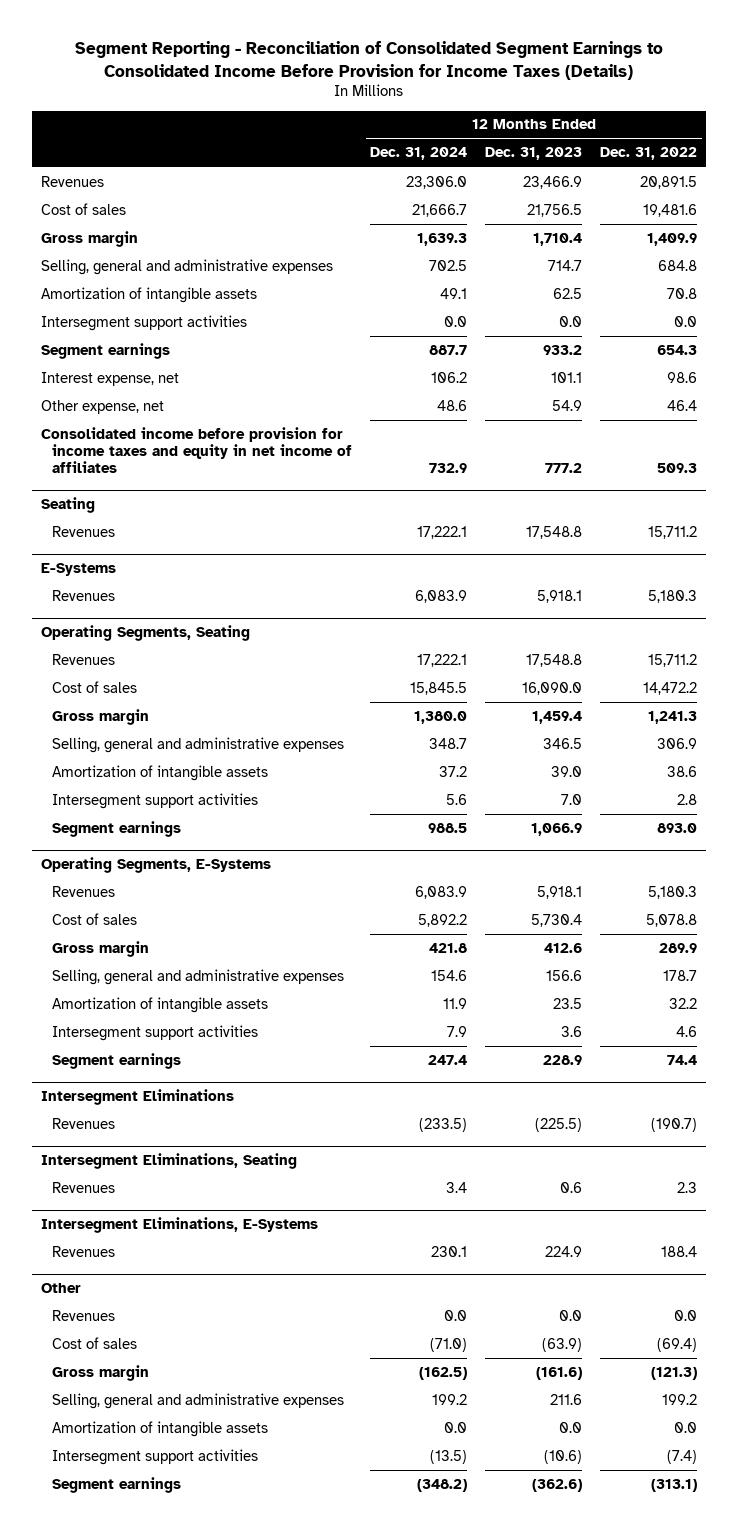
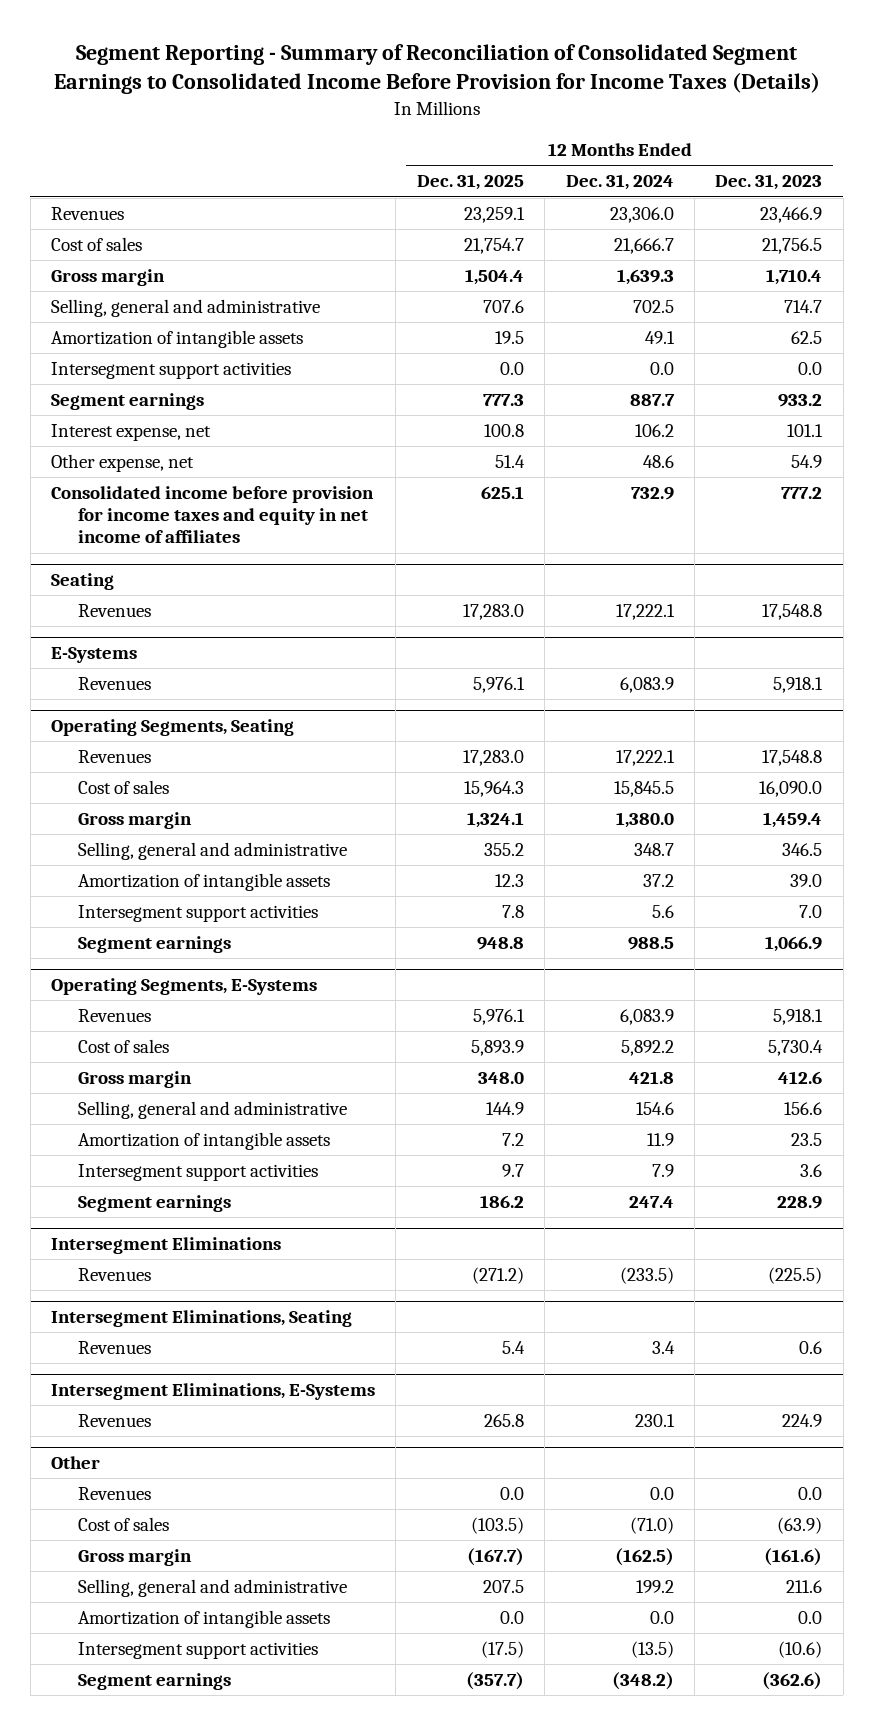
[74,41,663,80] Segment Reporting - Reconciliation of Consolidated Segment Earnings to Consolidated Income Before Provision for Income Taxes (Details) -> [53,43,820,95] Segment Reporting - Summary of Reconciliation of Consolidated Segment Earnings to Consolidated Income Before Provision for Income Taxes (Details)
[600,147,698,161] Dec. 31, 2022 -> none
none -> [416,174,524,191] Dec. 31, 2025
[40,258,333,275] Selling, general and administrative expenses -> [50,299,320,318] Selling, general and administrative
[52,736,345,753] Selling, general and administrative expenses -> [77,842,347,861] Selling, general and administrative
[52,968,345,985] Selling, general and administrative expenses -> [77,1101,347,1120] Selling, general and administrative
[52,1392,345,1409] Selling, general and administrative expenses -> [77,1579,347,1598] Selling, general and administrative

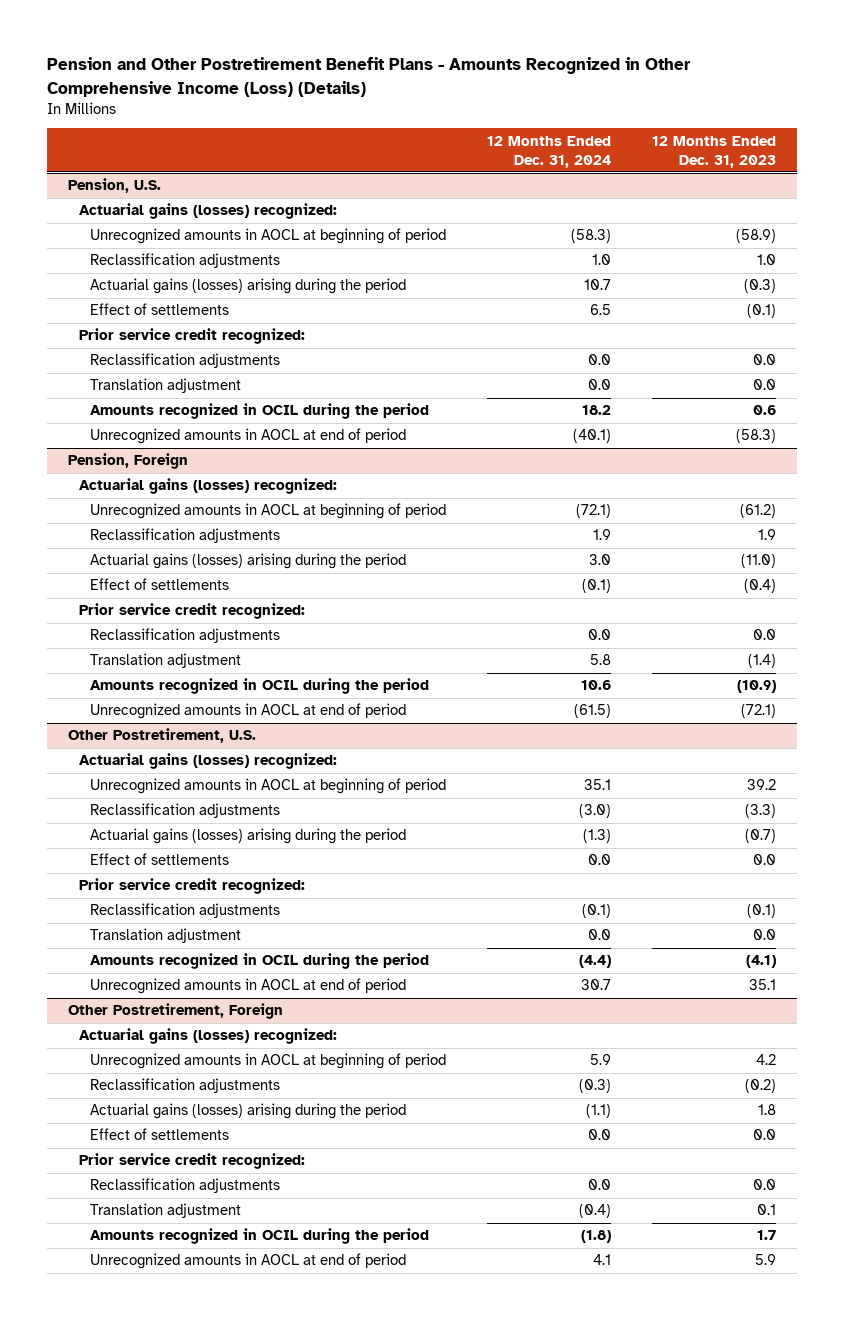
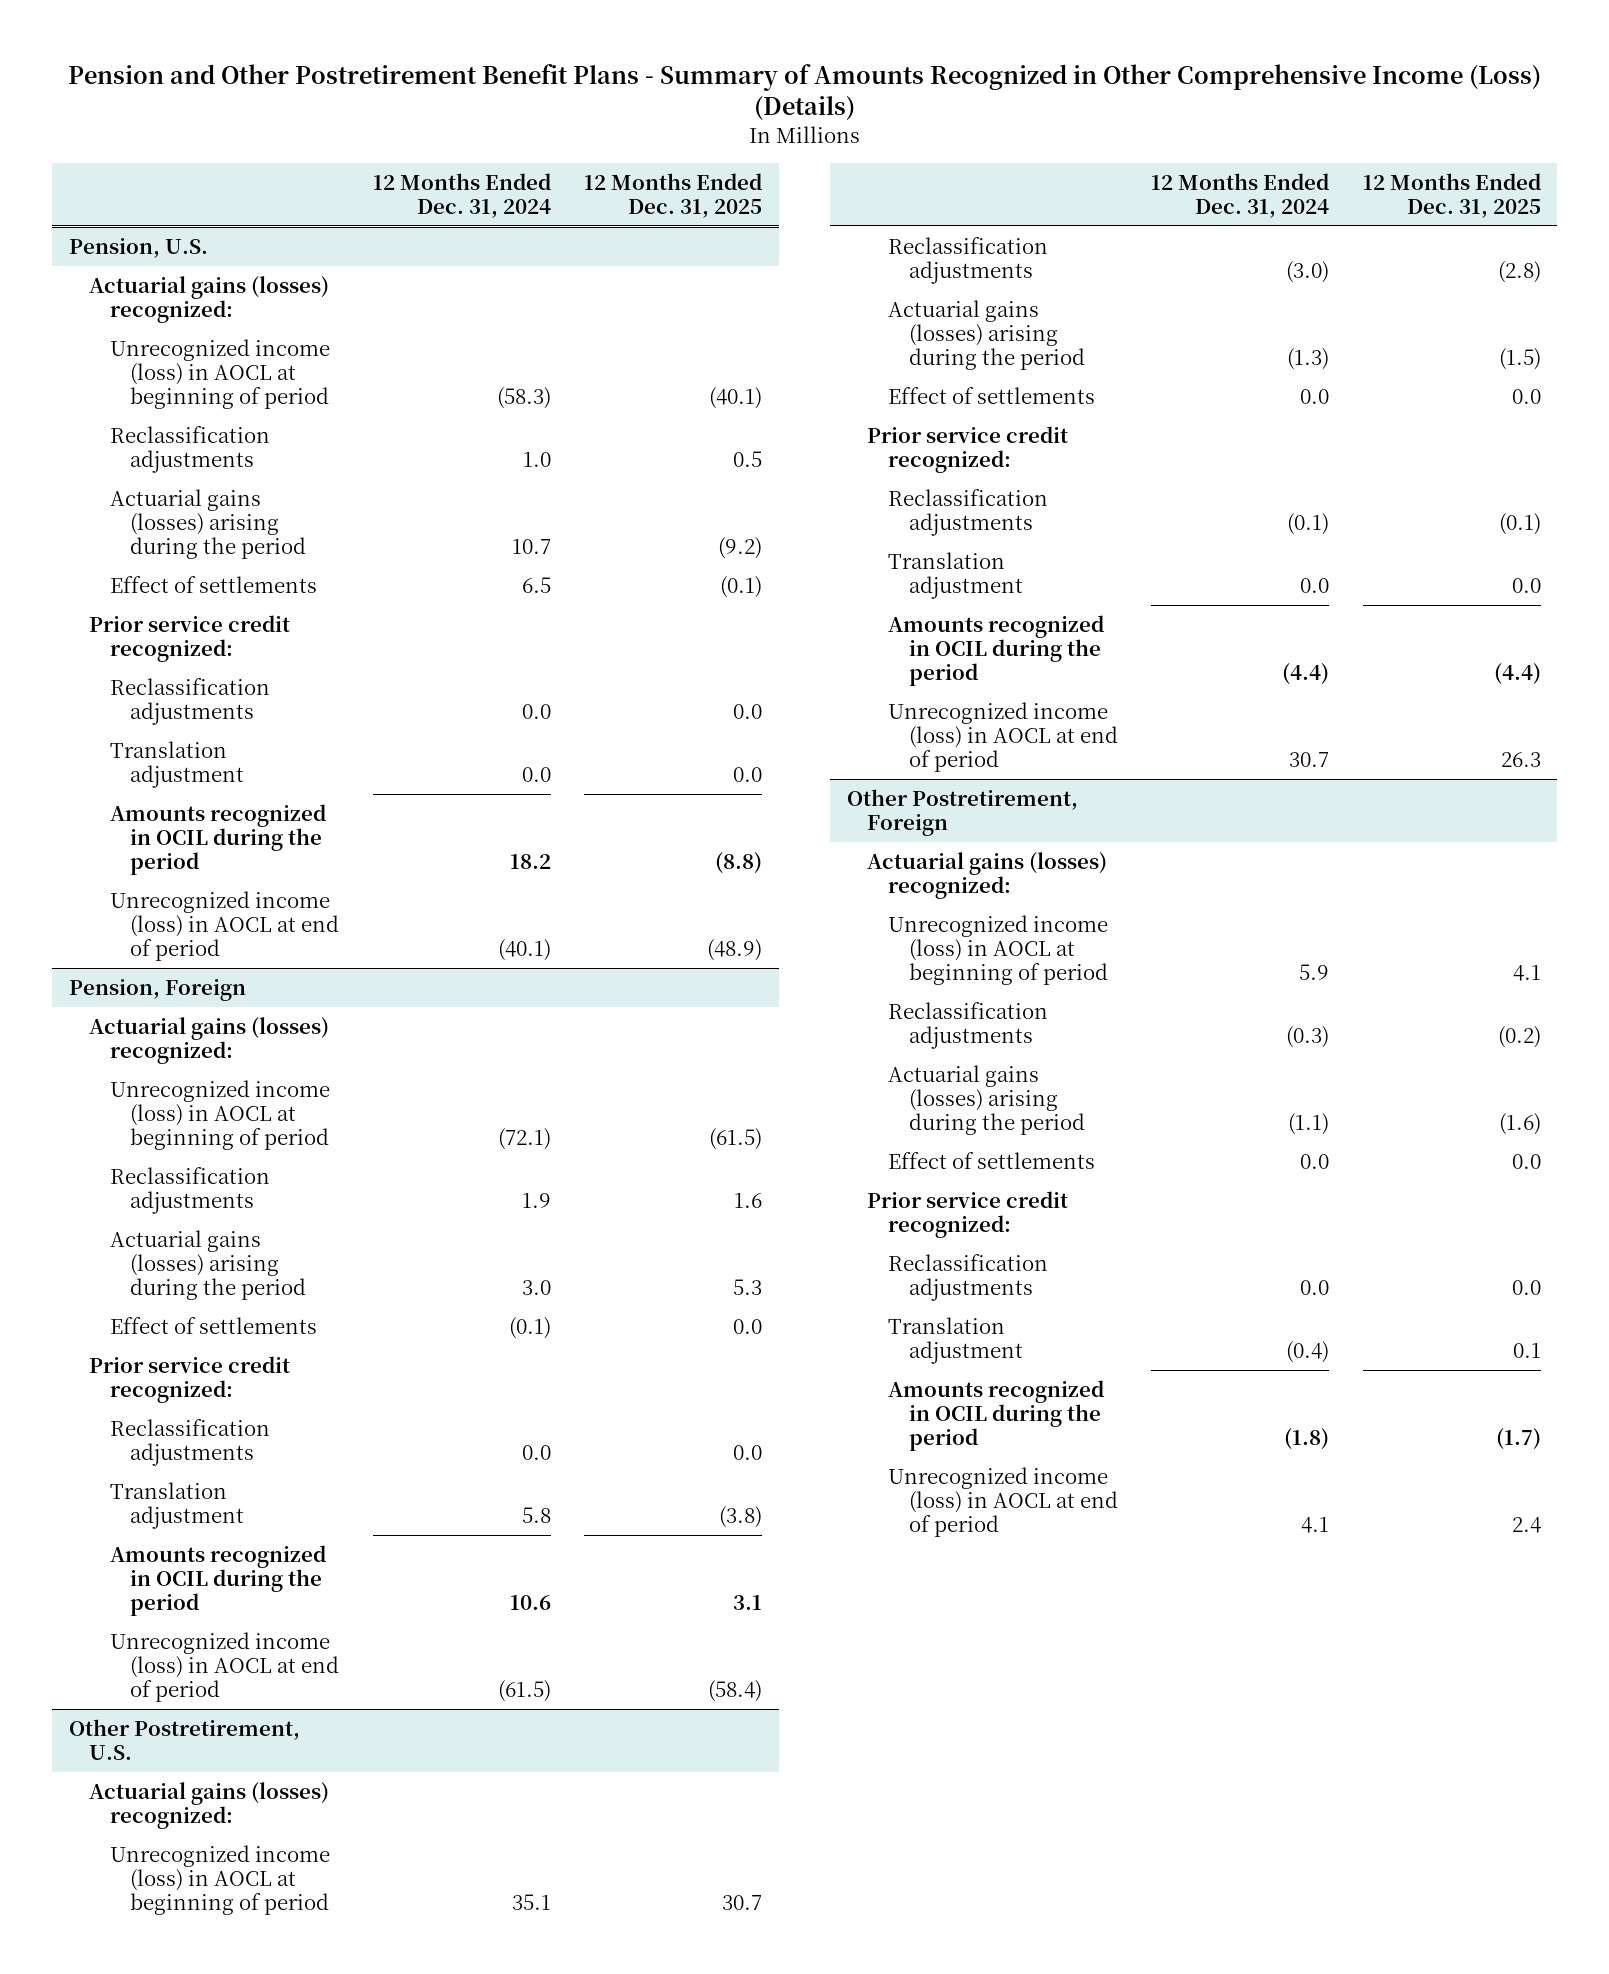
[47,57,692,97] Pension and Other Postretirement Benefit Plans - Amounts Recognized in Other Comprehensive Income (Loss) (Details) -> [67,63,1541,121] Pension and Other Postretirement Benefit Plans - Summary of Amounts Recognized in Other Comprehensive Income (Loss) (Details)
[652,135,777,168] 12 Months Ended Dec. 31, 2023 -> none
none -> [584,172,763,218] 12 Months Ended Dec. 31, 2025
[89,228,446,245] Unrecognized amounts in AOCL at beginning of period -> [109,339,330,409] Unrecognized income (loss) in AOCL at beginning of period
[89,428,406,445] Unrecognized amounts in AOCL at end of period -> [109,891,340,961] Unrecognized income (loss) in AOCL at end of period
[89,503,446,520] Unrecognized amounts in AOCL at beginning of period -> [109,1080,330,1150] Unrecognized income (loss) in AOCL at beginning of period
[89,703,406,720] Unrecognized amounts in AOCL at end of period -> [109,1632,340,1702] Unrecognized income (loss) in AOCL at end of period
[89,778,446,795] Unrecognized amounts in AOCL at beginning of period -> [109,1845,330,1915] Unrecognized income (loss) in AOCL at beginning of period
[89,978,406,995] Unrecognized amounts in AOCL at end of period -> [888,702,1118,772] Unrecognized income (loss) in AOCL at end of period
[89,1053,446,1070] Unrecognized amounts in AOCL at beginning of period -> [888,915,1109,985] Unrecognized income (loss) in AOCL at beginning of period
[89,1253,406,1270] Unrecognized amounts in AOCL at end of period -> [888,1467,1118,1537] Unrecognized income (loss) in AOCL at end of period

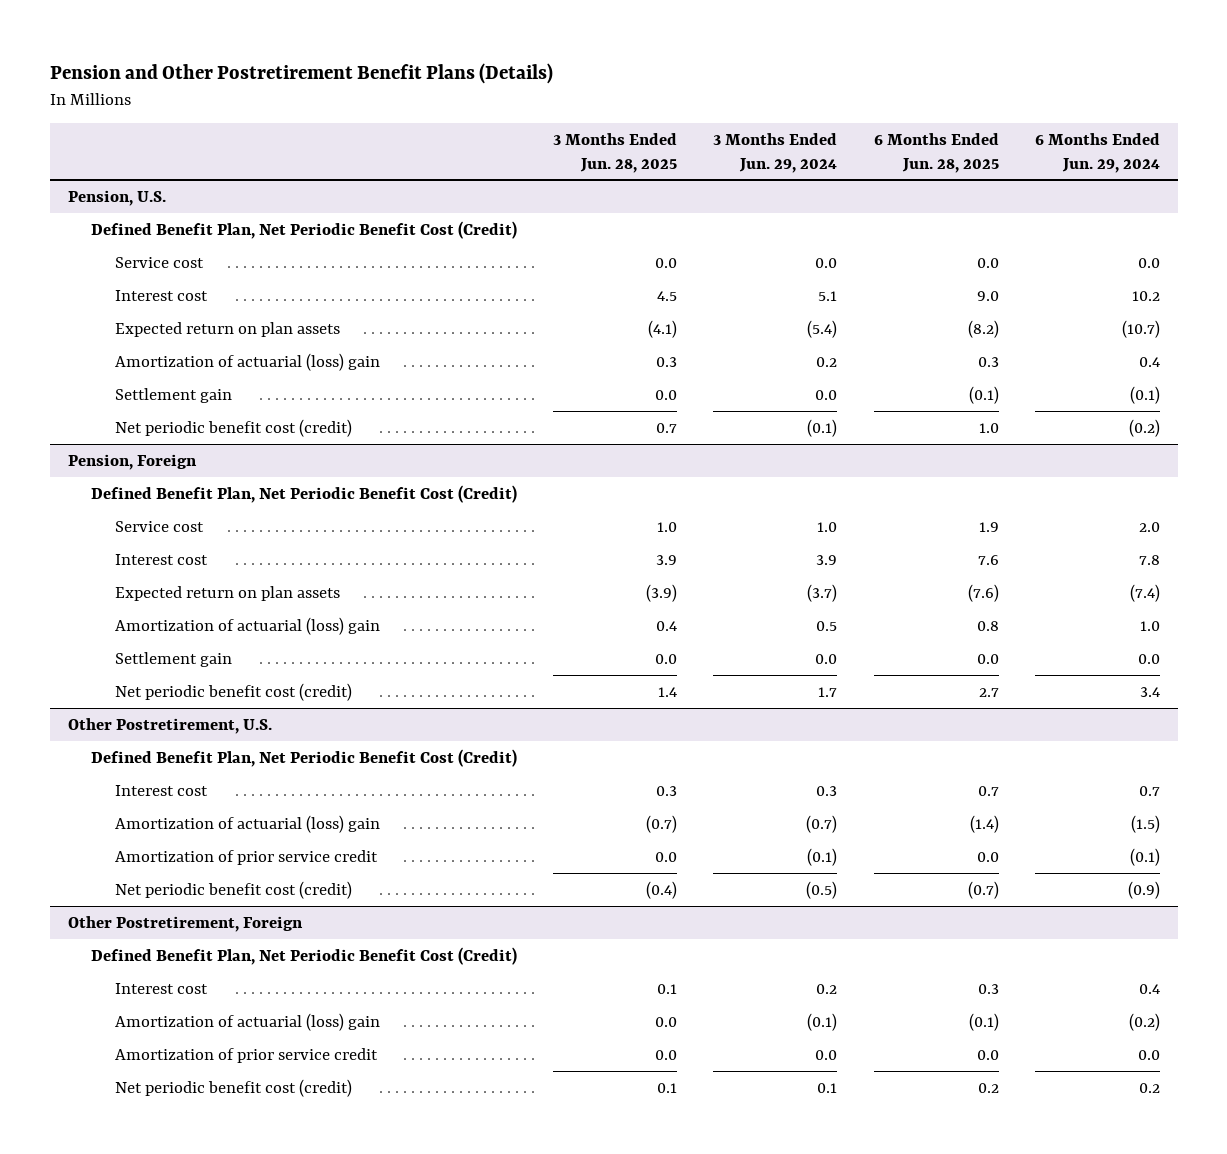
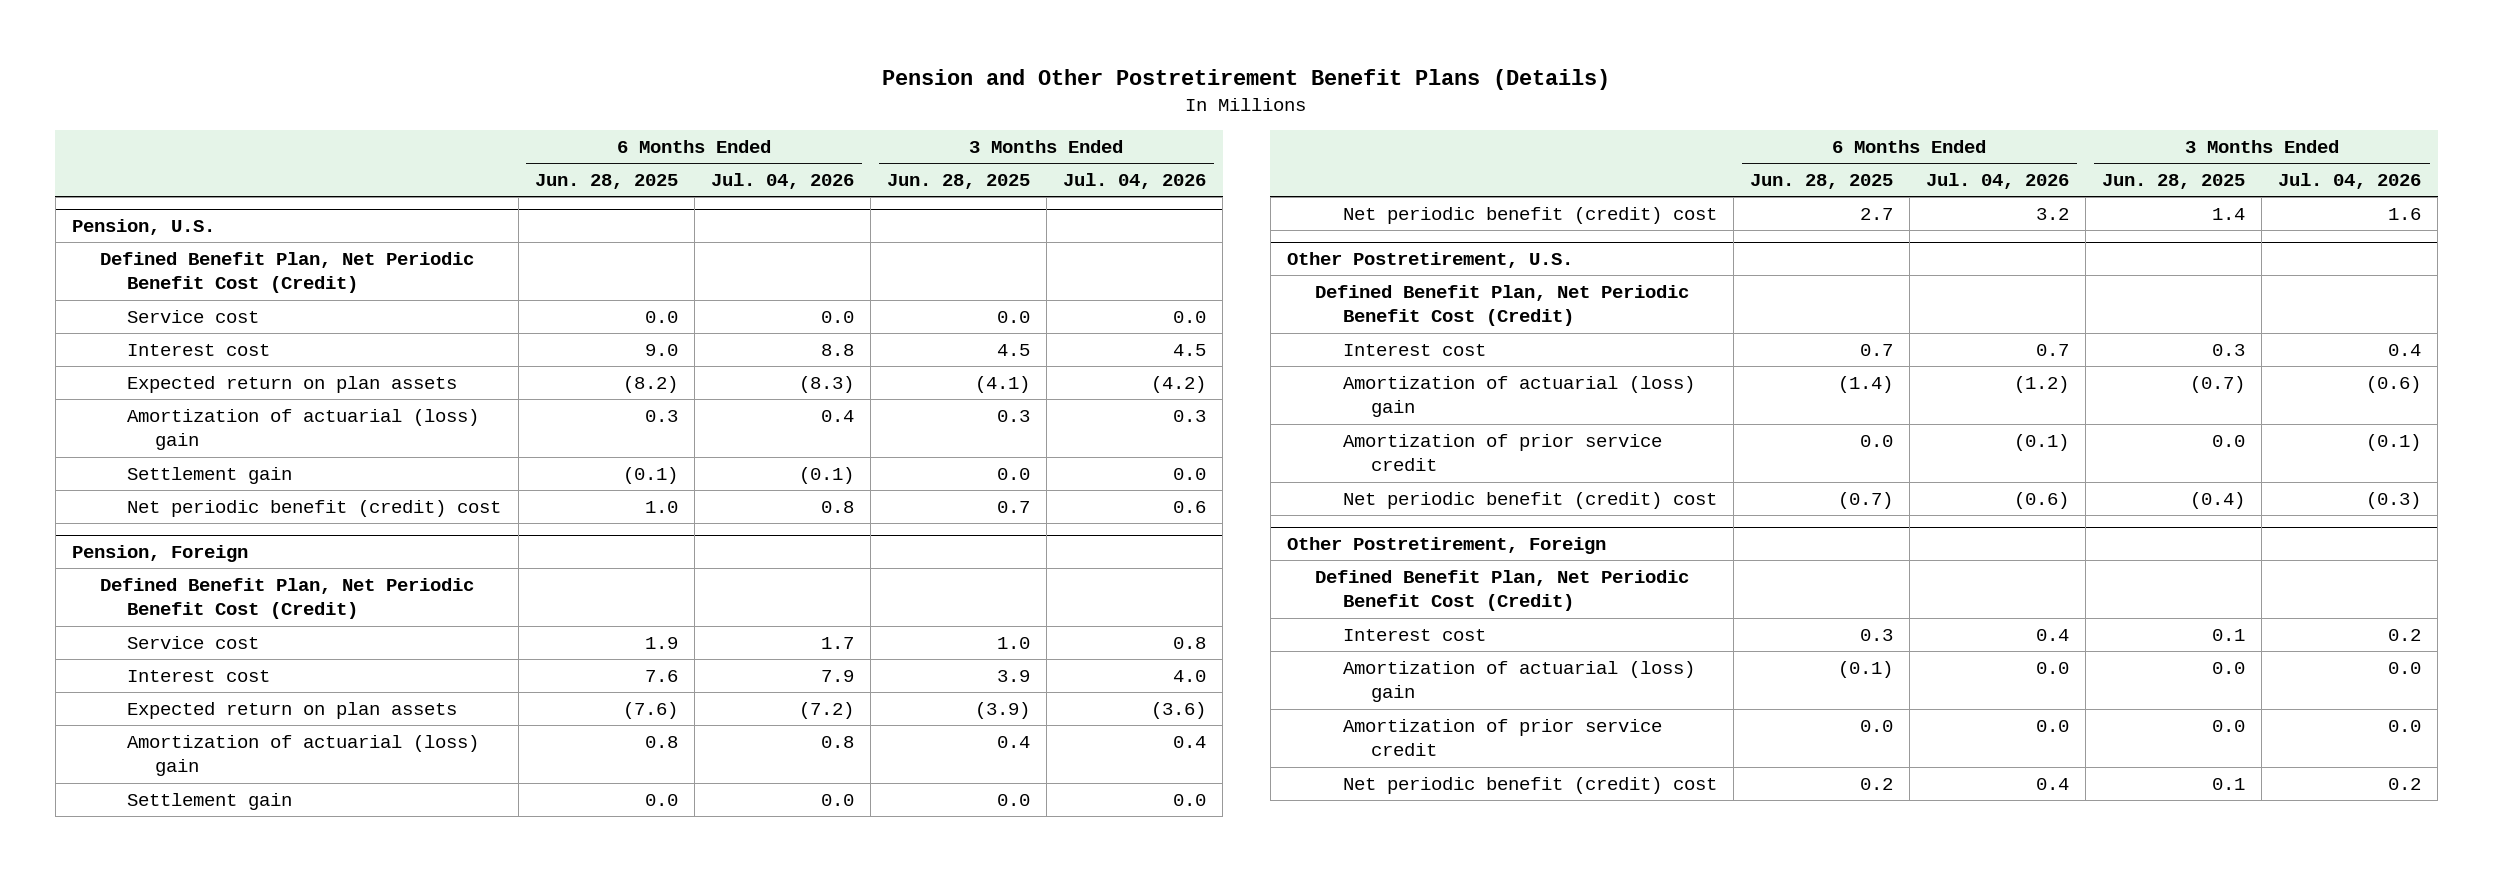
[713,133,838,173] 3 Months Ended Jun. 29, 2024 -> none
[1034,133,1160,173] 6 Months Ended Jun. 29, 2024 -> none
none -> [710,173,854,190] Jul. 04, 2026
none -> [1063,173,1207,190] Jul. 04, 2026
[114,418,352,437] Net periodic benefit cost (credit) -> [127,499,502,517] Net periodic benefit (credit) cost
[114,682,352,701] Net periodic benefit cost (credit) -> [1342,206,1717,224] Net periodic benefit (credit) cost
[114,880,352,899] Net periodic benefit cost (credit) -> [1342,491,1717,509] Net periodic benefit (credit) cost
[114,1078,352,1097] Net periodic benefit cost (credit) -> [1342,776,1717,794] Net periodic benefit (credit) cost

